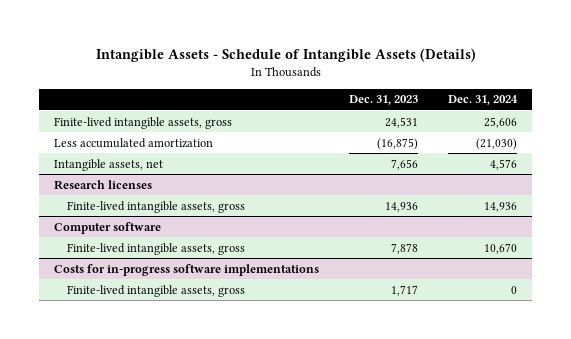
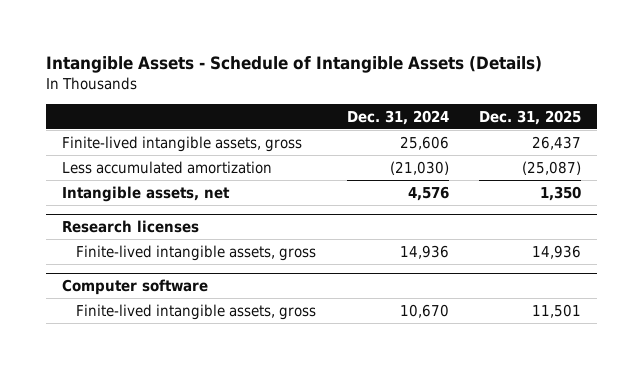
[349,95,419,106] Dec. 31, 2023 -> none
none -> [479,109,582,125] Dec. 31, 2025
[54,263,320,276] Costs for in-progress software implementations -> none
[66,284,245,297] Finite-lived intangible assets, gross -> none

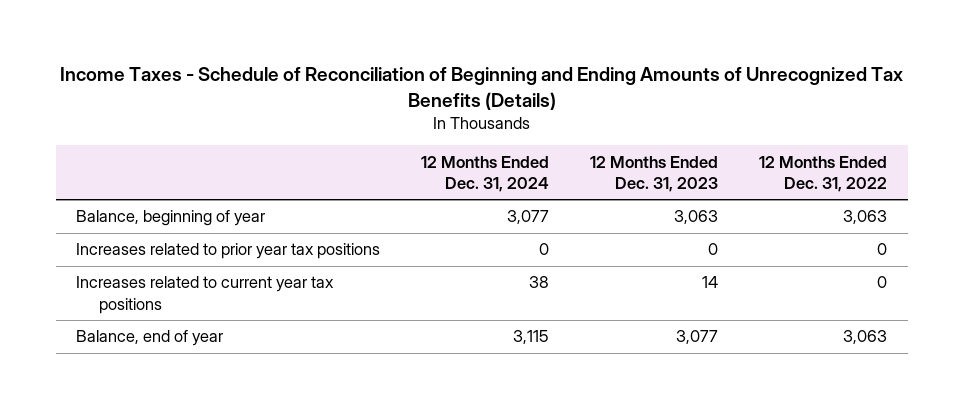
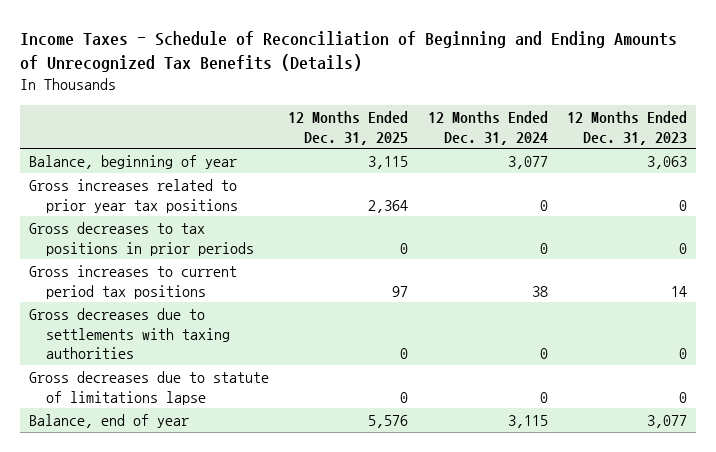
[759,155,888,193] 12 Months Ended Dec. 31, 2022 -> none
none -> [288,110,409,145] 12 Months Ended Dec. 31, 2025
[76,243,381,260] Increases related to prior year tax positions -> [29,178,238,213] Gross increases related to prior year tax positions
none -> [29,221,254,256] Gross decreases to tax positions in prior periods
[76,276,335,314] Increases related to current year tax positions -> [29,264,238,299] Gross increases to current period tax positions
none -> [29,307,230,360] Gross decreases due to settlements with taxing authorities
none -> [29,370,270,405] Gross decreases due to statute of limitations lapse

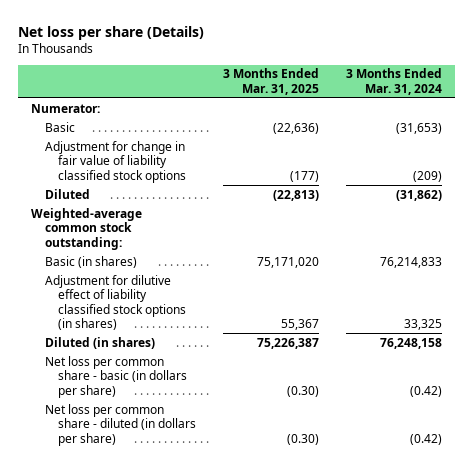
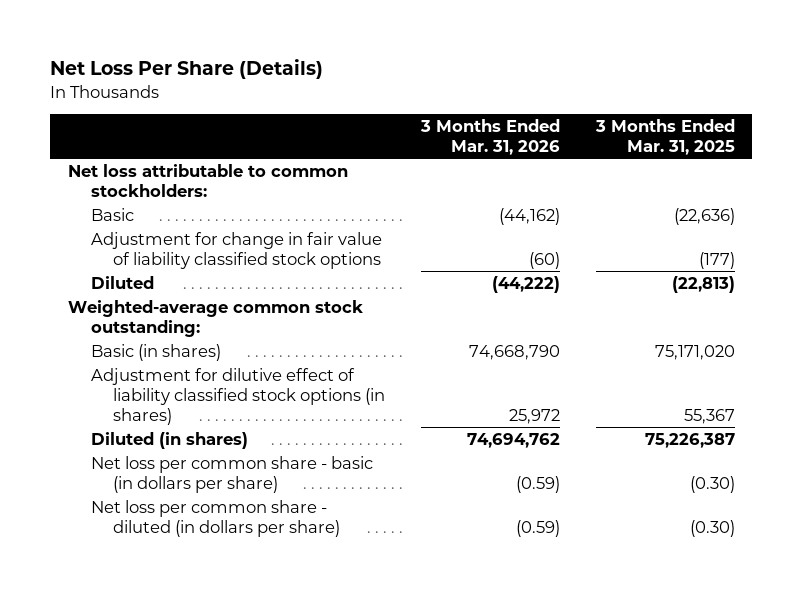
[17,25,204,40] Net loss per share (Details) -> [49,59,323,80] Net Loss Per Share (Details)
[345,68,442,95] 3 Months Ended Mar. 31, 2024 -> none
none -> [419,118,560,155] 3 Months Ended Mar. 31, 2026
[31,103,101,113] Numerator: -> [67,163,348,197] Net loss attributable to common stockholders:

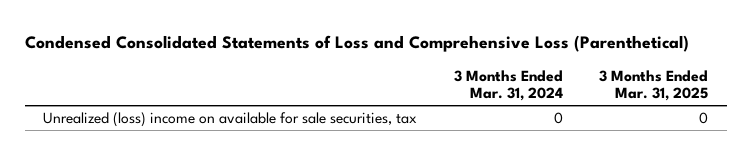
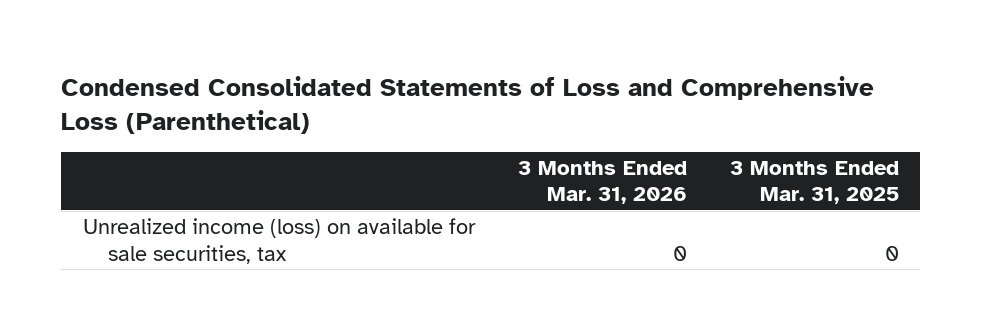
[453,69,563,102] 3 Months Ended Mar. 31, 2024 -> none
none -> [517,161,687,205] 3 Months Ended Mar. 31, 2026
[43,111,418,127] Unrealized (loss) income on available for sale securities, tax -> [82,218,476,264] Unrealized income (loss) on available for sale securities, tax

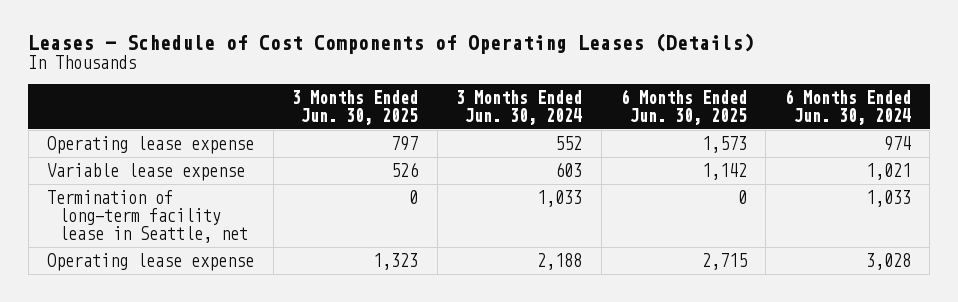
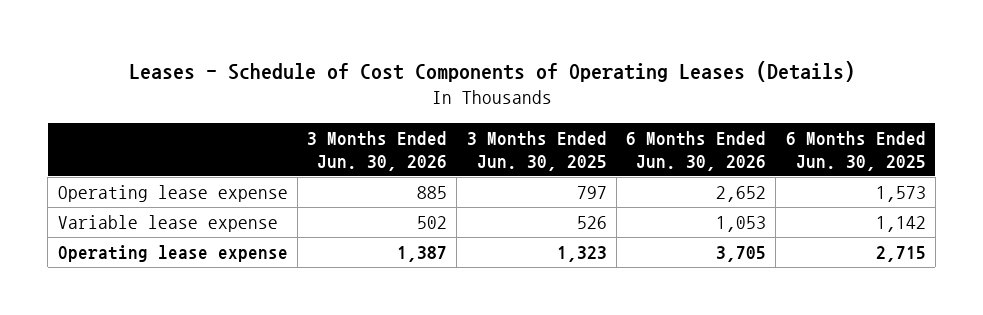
[456,89,583,125] 3 Months Ended Jun. 30, 2024 -> none
[784,88,911,125] 6 Months Ended Jun. 30, 2024 -> none
none -> [307,130,448,171] 3 Months Ended Jun. 30, 2026
none -> [626,130,767,171] 6 Months Ended Jun. 30, 2026
[47,190,249,243] Termination of long-term facility lease in Seattle, net -> none

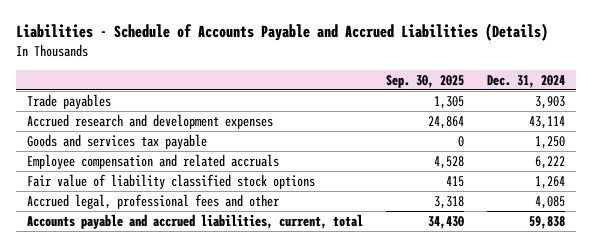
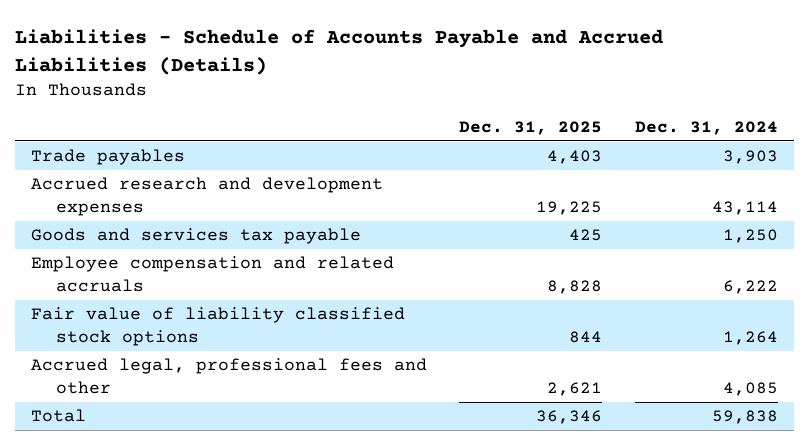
[385,74,464,88] Sep. 30, 2025 -> none
none -> [459,121,603,136] Dec. 31, 2025
[27,213,364,229] Accounts payable and accrued liabilities, current, total -> [30,409,86,423] Total

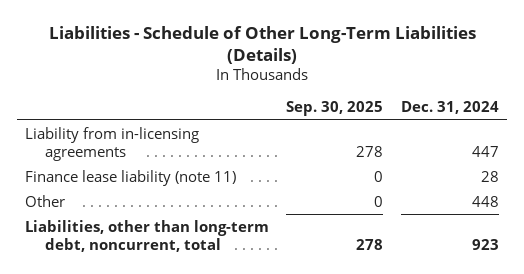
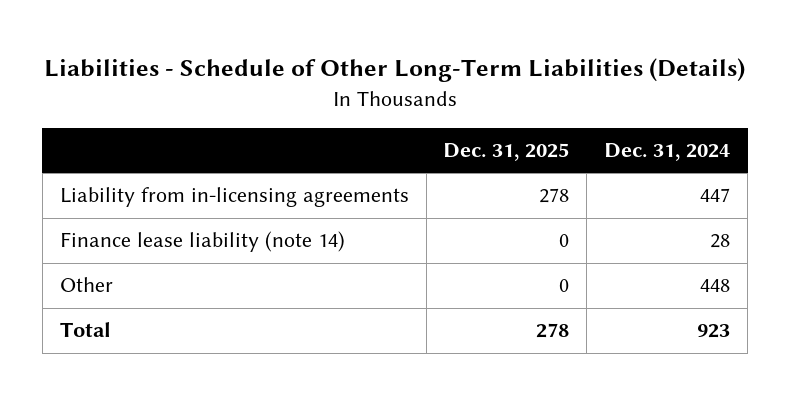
[286,101,384,117] Sep. 30, 2025 -> none
none -> [443,143,570,162] Dec. 31, 2025
[25,169,237,186] Finance lease liability (note 11) -> [59,231,345,253] Finance lease liability (note 14)
[25,219,270,252] Liabilities, other than long-term debt, noncurrent, total -> [59,322,111,338] Total

